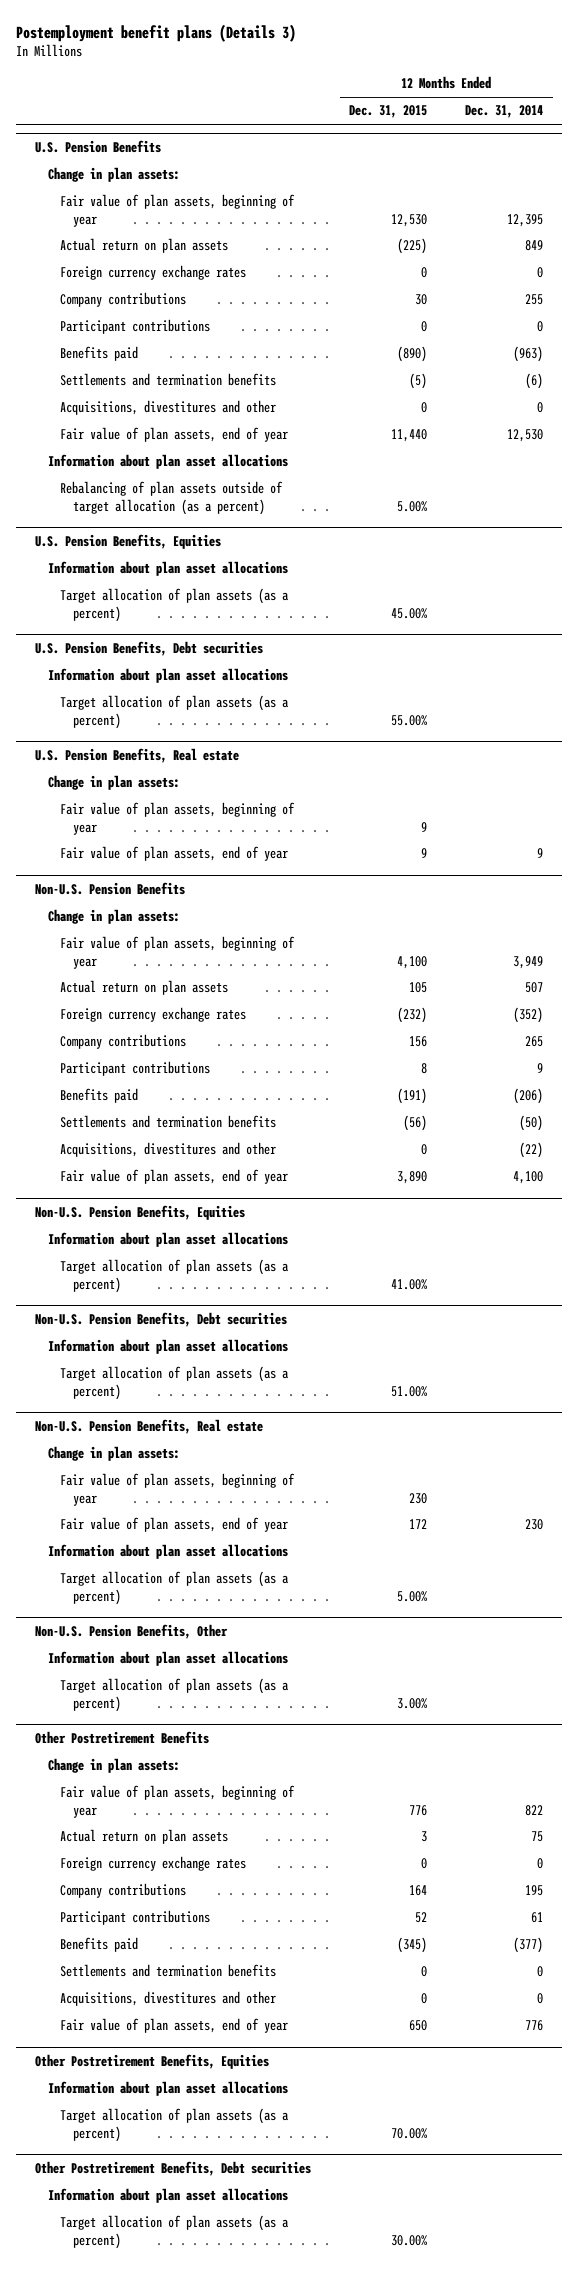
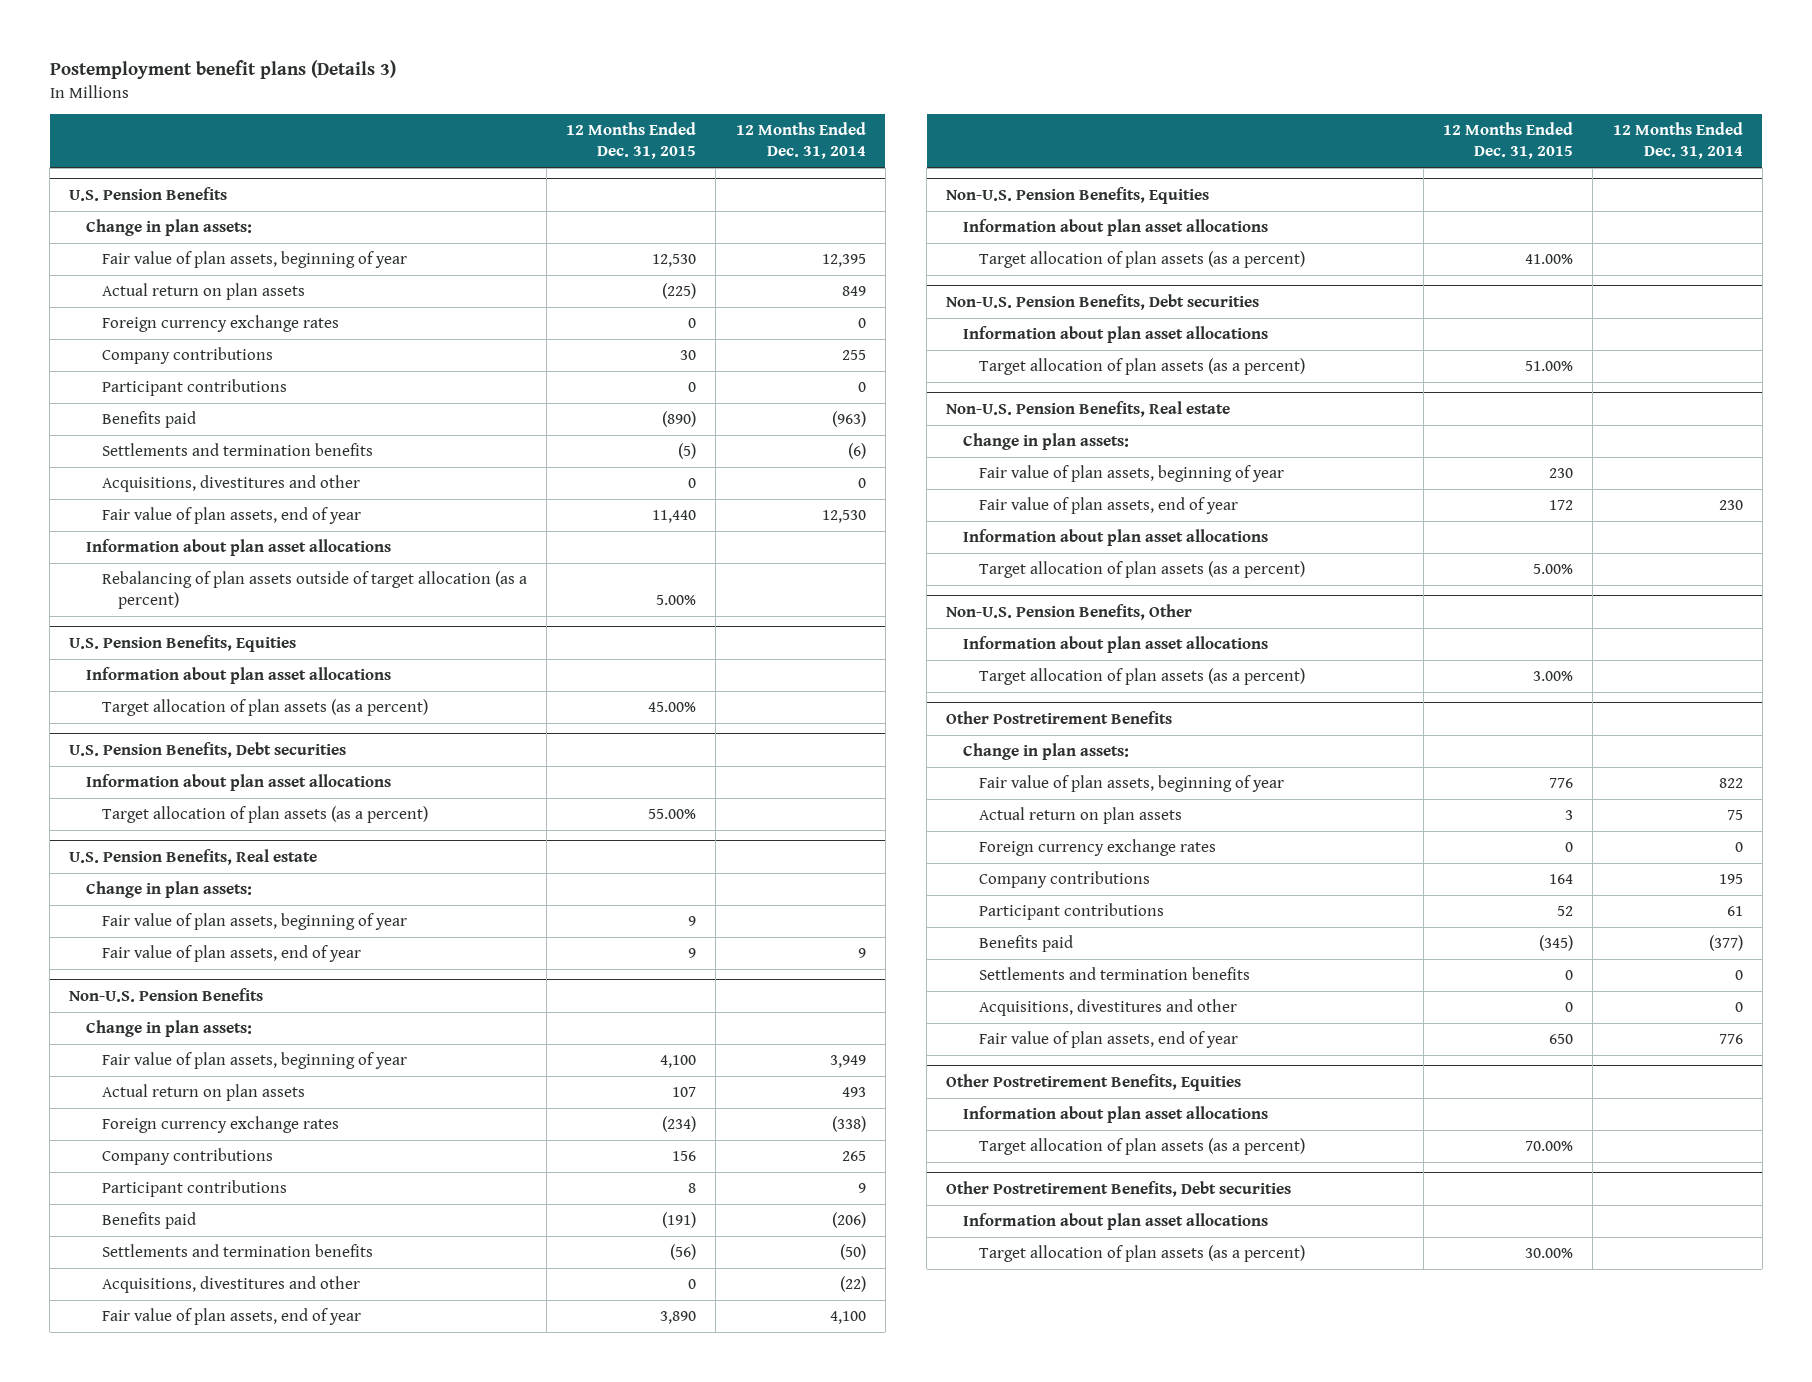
[409,982,428,994] 105 -> [672,1087,697,1098] 107
[525,982,544,994] 507 -> [841,1087,866,1098] 493
[397,1007,428,1024] (232) -> [662,1116,697,1133] (234)
[513,1007,544,1024] (352) -> [831,1116,866,1133] (338)

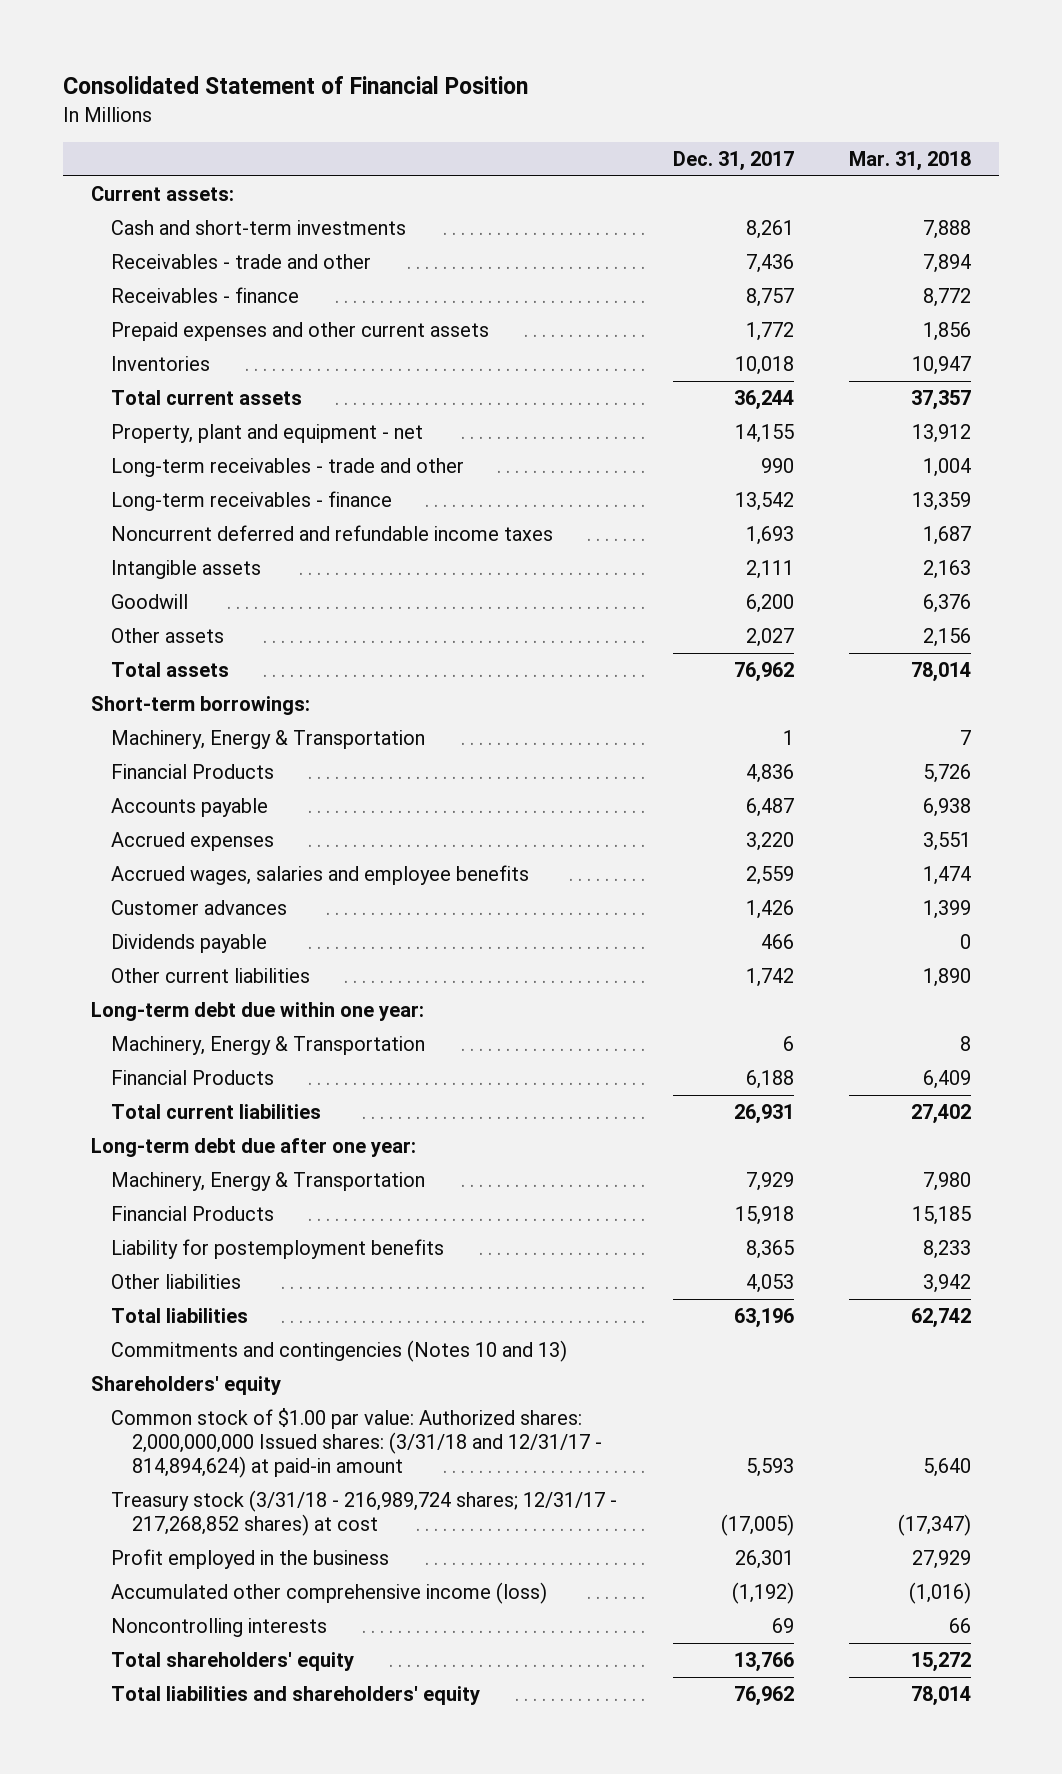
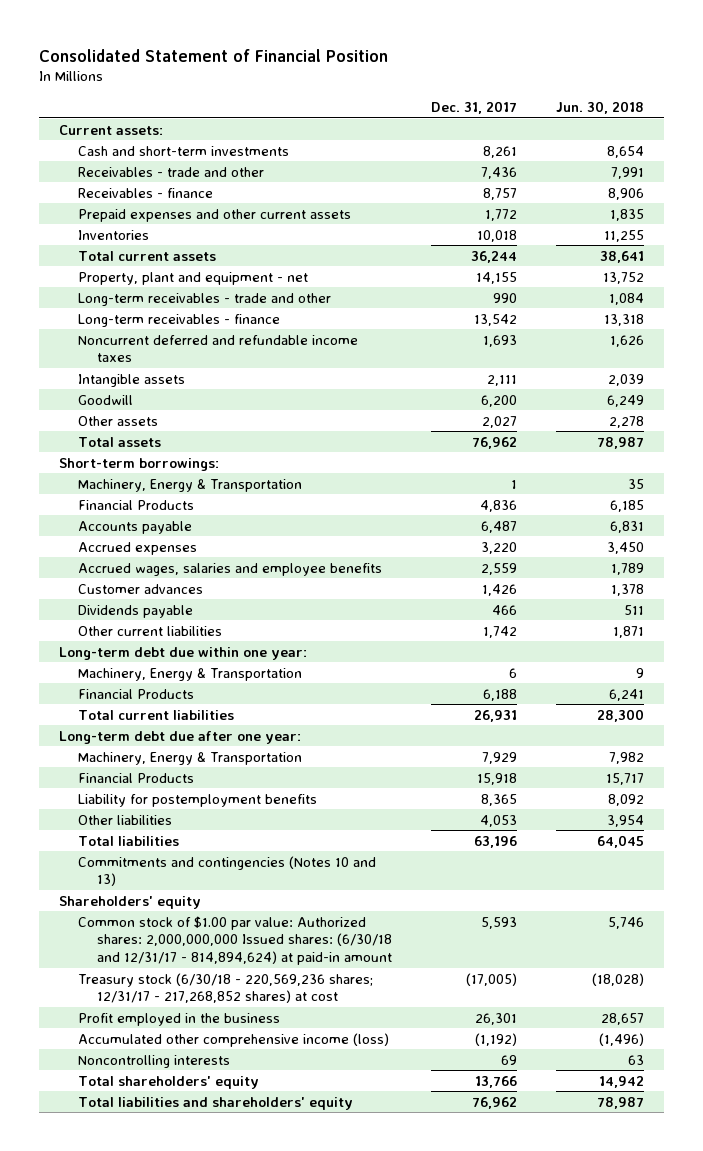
[849,150,972,171] Mar. 31, 2018 -> none
none -> [556,100,645,114] Jun. 30, 2018
[111,1408,602,1478] Common stock of $1.00 par value: Authorized shares: 2,000,000,000 Issued shares: (3/31/18 and 12/31/17 - 814,894,624) at paid-in amount -> [77,915,393,966] Common stock of $1.00 par value: Authorized shares: 2,000,000,000 Issued shares: (6/30/18 and 12/31/17 - 814,894,624) at paid-in amount
[111,1490,618,1537] Treasury stock (3/31/18 - 216,989,724 shares; 12/31/17 - 217,268,852 shares) at cost -> [77,972,373,1004] Treasury stock (6/30/18 - 220,569,236 shares; 12/31/17 - 217,268,852 shares) at cost

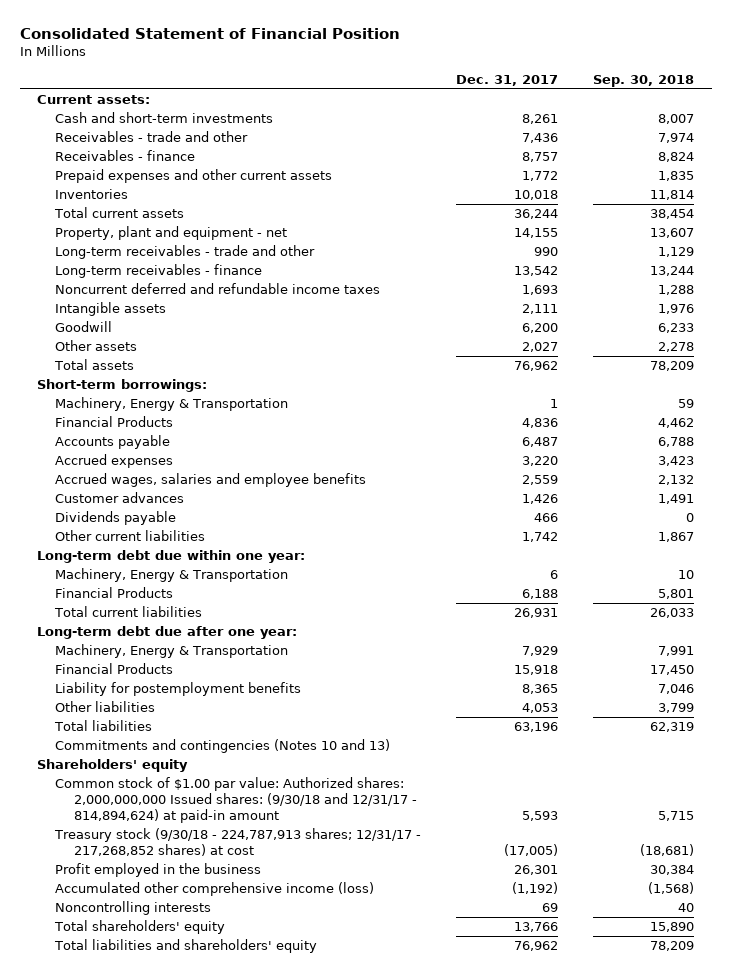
[556,100,645,114] Jun. 30, 2018 -> none
none -> [593,74,695,87] Sep. 30, 2018
[77,915,393,966] Common stock of $1.00 par value: Authorized shares: 2,000,000,000 Issued shares: (6/30/18 and 12/31/17 - 814,894,624) at paid-in amount -> [55,777,417,824] Common stock of $1.00 par value: Authorized shares: 2,000,000,000 Issued shares: (9/30/18 and 12/31/17 - 814,894,624) at paid-in amount
[77,972,373,1004] Treasury stock (6/30/18 - 220,569,236 shares; 12/31/17 - 217,268,852 shares) at cost -> [54,828,422,857] Treasury stock (9/30/18 - 224,787,913 shares; 12/31/17 - 217,268,852 shares) at cost

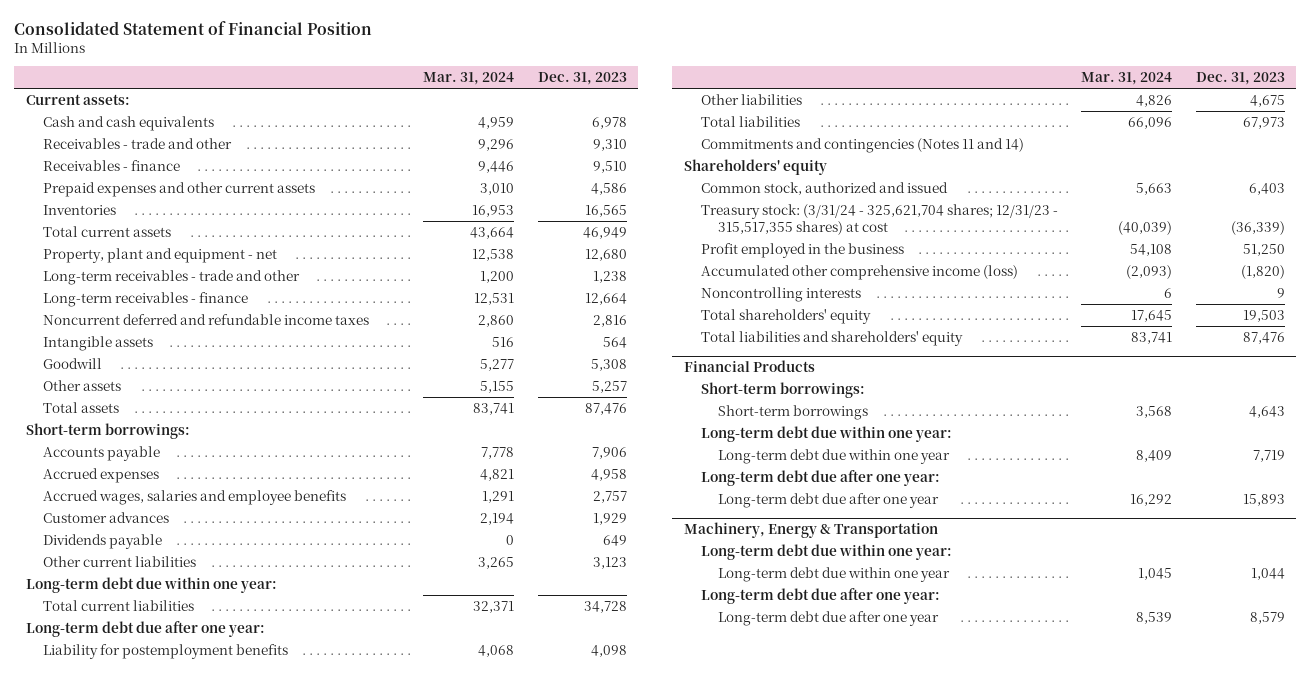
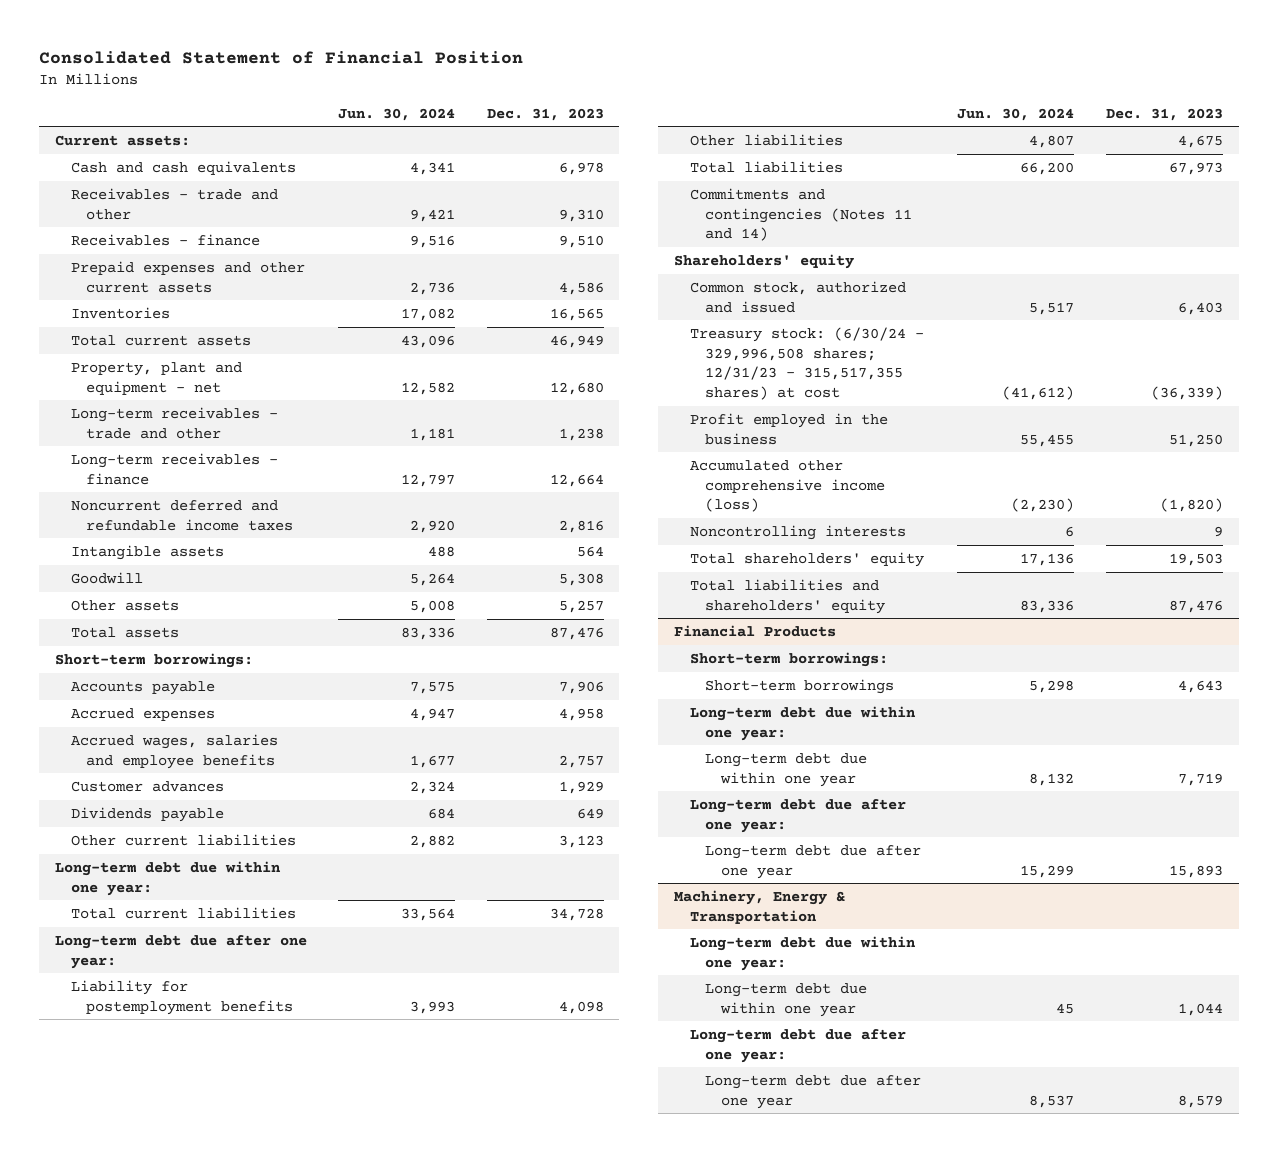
[423,72,515,86] Mar. 31, 2024 -> none
none -> [338,107,456,121] Jun. 30, 2024
[700,203,1058,235] Treasury stock: (3/31/24 - 325,621,704 shares; 12/31/23 - 315,517,355 shares) at cost -> [689,326,924,400] Treasury stock: (6/30/24 - 329,996,508 shares; 12/31/23 - 315,517,355 shares) at cost

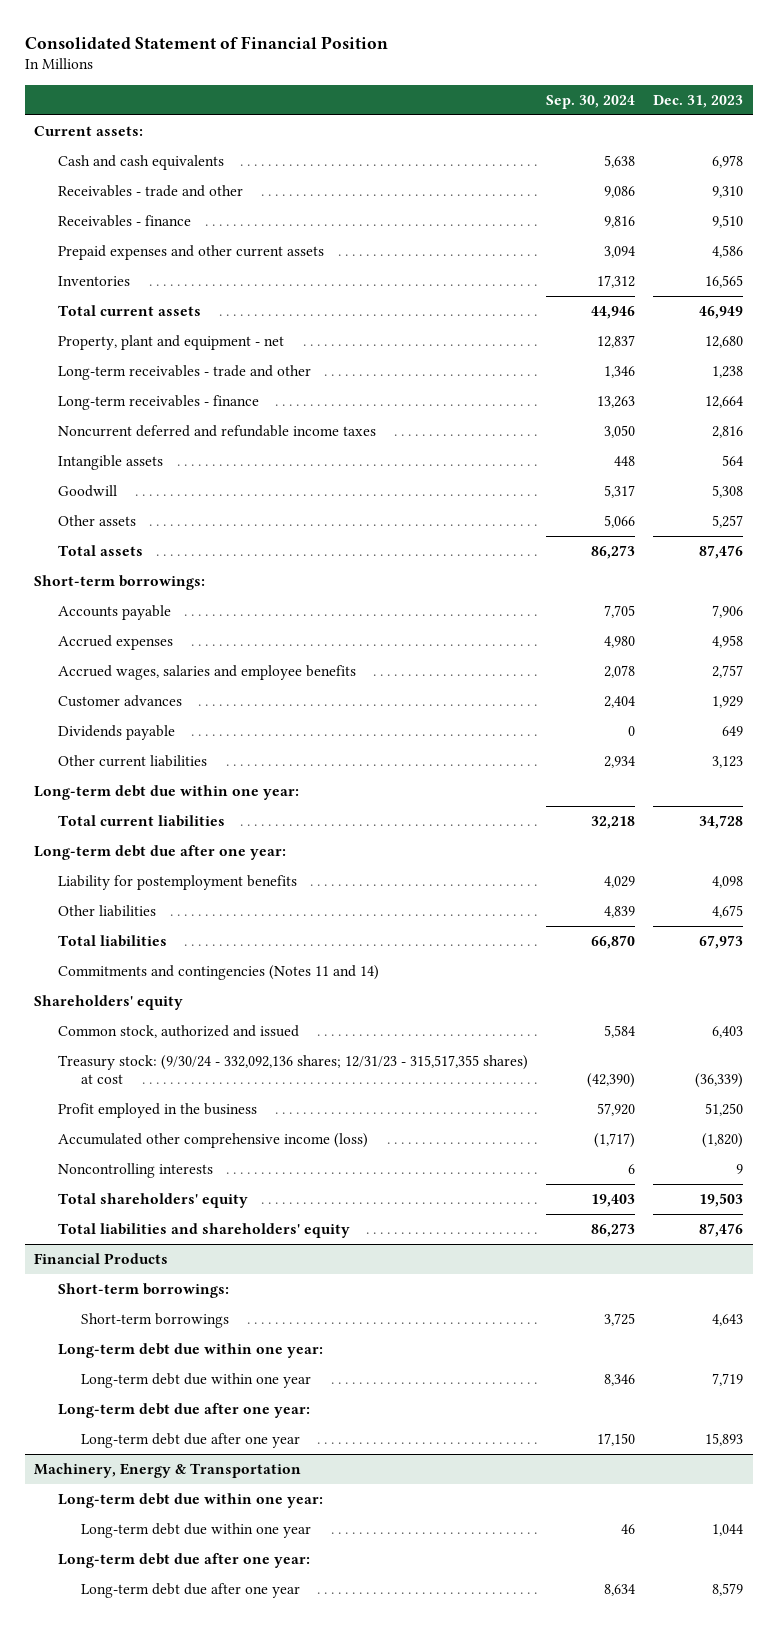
[338,107,456,121] Jun. 30, 2024 -> none
none -> [545,94,635,109] Sep. 30, 2024
[689,326,924,400] Treasury stock: (6/30/24 - 329,996,508 shares; 12/31/23 - 315,517,355 shares) at cost -> [57,1054,528,1085] Treasury stock: (9/30/24 - 332,092,136 shares; 12/31/23 - 315,517,355 shares) at cost

